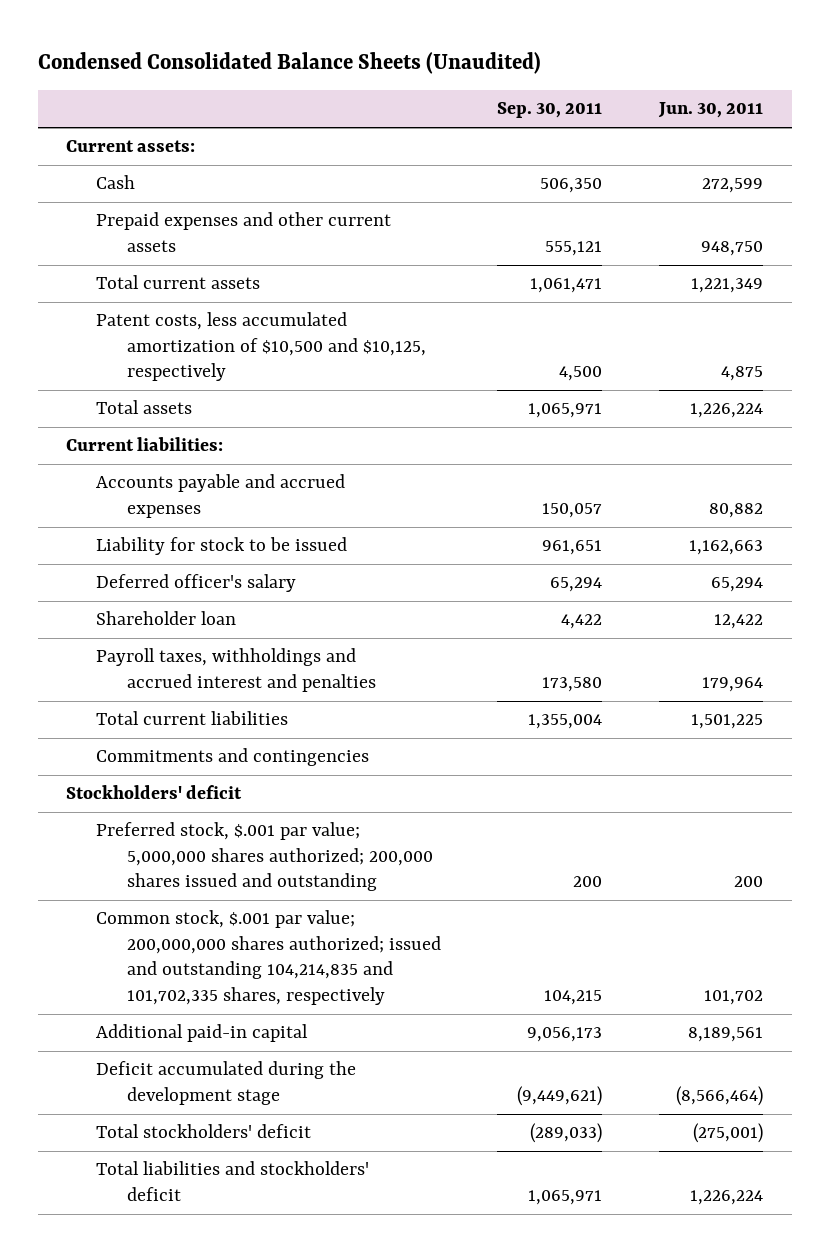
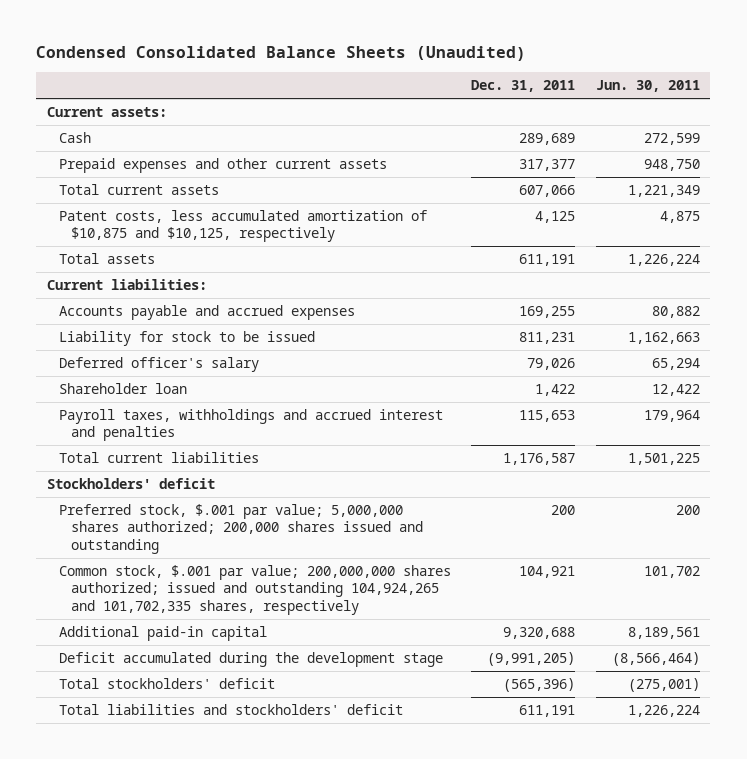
[497,102,603,119] Sep. 30, 2011 -> none
none -> [471,80,576,93] Dec. 31, 2011
[96,312,426,382] Patent costs, less accumulated amortization of $10,500 and $10,125, respectively -> [58,209,427,243] Patent costs, less accumulated amortization of $10,875 and $10,125, respectively
[96,748,370,767] Commitments and contingencies -> none
[96,910,441,1005] Common stock, $.001 par value; 200,000,000 shares authorized; issued and outstanding 104,214,835 and 101,702,335 shares, respectively -> [58,564,451,615] Common stock, $.001 par value; 200,000,000 shares authorized; issued and outstanding 104,924,265 and 101,702,335 shares, respectively

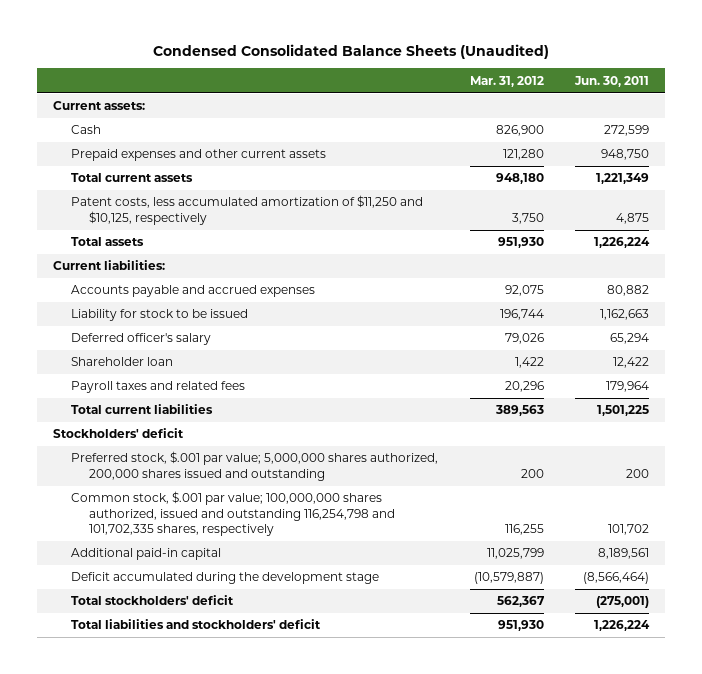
[471,80,576,93] Dec. 31, 2011 -> none
none -> [469,75,544,87] Mar. 31, 2012
[58,209,427,243] Patent costs, less accumulated amortization of $10,875 and $10,125, respectively -> [70,195,423,225] Patent costs, less accumulated amortization of $11,250 and $10,125, respectively
[58,408,443,442] Payroll taxes, withholdings and accrued interest and penalties -> [70,381,245,394] Payroll taxes and related fees
[58,503,424,554] Preferred stock, $.001 par value; 5,000,000 shares authorized; 200,000 shares issued and outstanding -> [70,451,438,481] Preferred stock, $.001 par value; 5,000,000 shares authorized, 200,000 shares issued and outstanding
[58,564,451,615] Common stock, $.001 par value; 200,000,000 shares authorized; issued and outstanding 104,924,265 and 101,702,335 shares, respectively -> [70,491,396,537] Common stock, $.001 par value; 100,000,000 shares authorized, issued and outstanding 116,254,798 and 101,702,335 shares, respectively

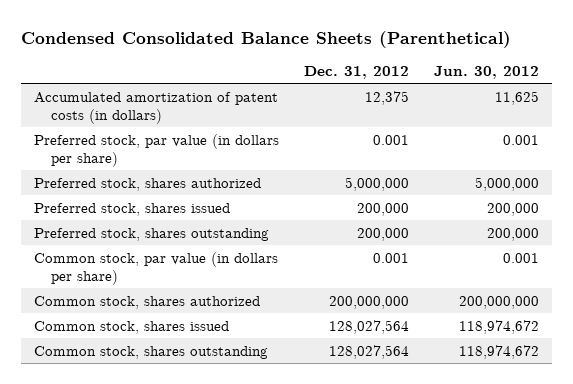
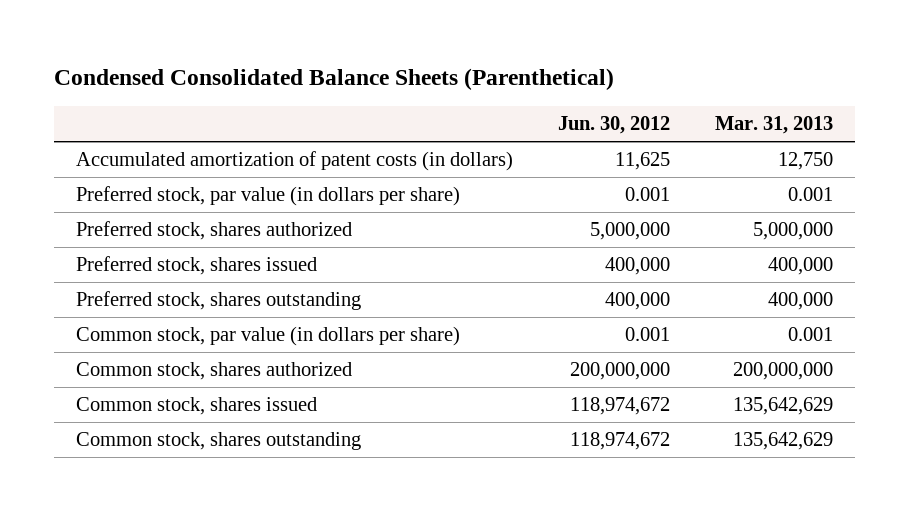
[303,65,409,79] Dec. 31, 2012 -> none
none -> [714,115,833,134] Mar. 31, 2013
[487,202,540,216] 200,000 -> [604,257,670,276] 400,000
[487,227,540,241] 200,000 -> [604,292,670,311] 400,000

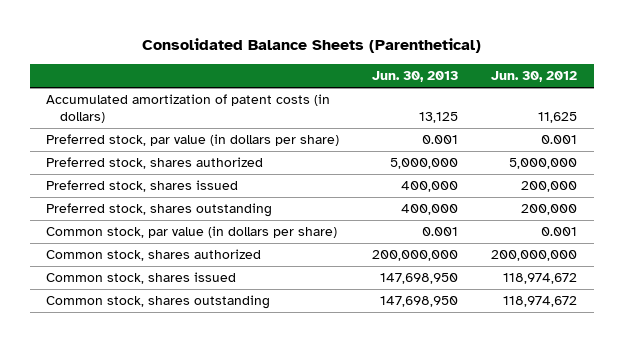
[53,68,614,91] Condensed Consolidated Balance Sheets (Parenthetical) -> [141,38,481,54] Consolidated Balance Sheets (Parenthetical)
[714,115,833,134] Mar. 31, 2013 -> none
none -> [372,70,459,82] Jun. 30, 2013
[604,257,670,276] 400,000 -> [521,181,578,193] 200,000
[604,292,670,311] 400,000 -> [521,204,578,216] 200,000

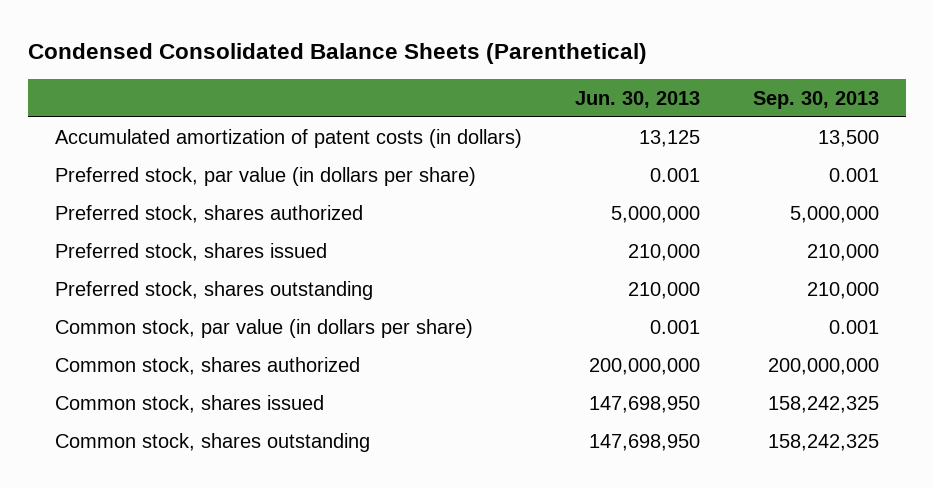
[141,38,481,54] Consolidated Balance Sheets (Parenthetical) -> [28,43,648,65] Condensed Consolidated Balance Sheets (Parenthetical)
[491,70,578,82] Jun. 30, 2012 -> none
none -> [753,90,880,109] Sep. 30, 2013
[401,181,459,193] 400,000 -> [627,243,700,261] 210,000
[401,204,459,216] 400,000 -> [627,281,700,299] 210,000

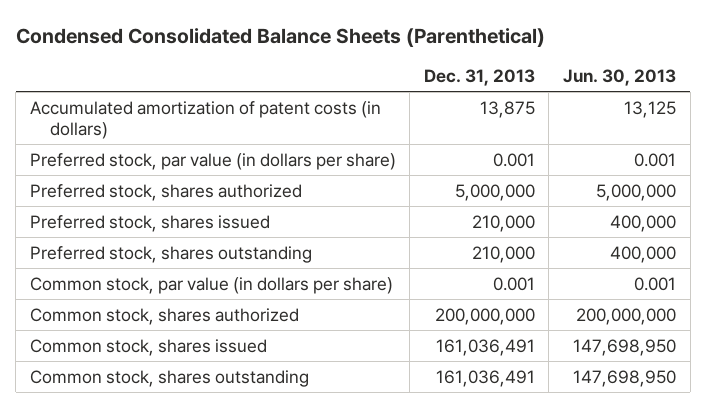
[753,90,880,109] Sep. 30, 2013 -> none
none -> [423,68,535,86] Dec. 31, 2013
[627,243,700,261] 210,000 -> [610,214,677,232] 400,000
[627,281,700,299] 210,000 -> [610,245,677,263] 400,000

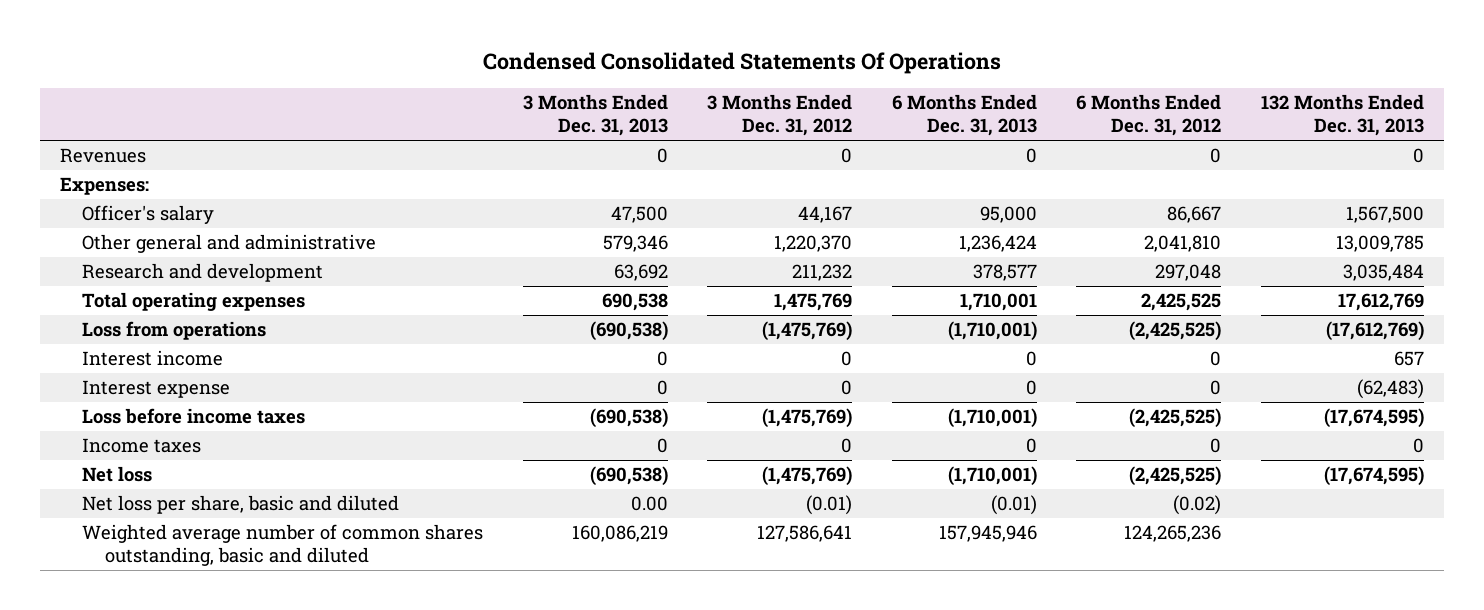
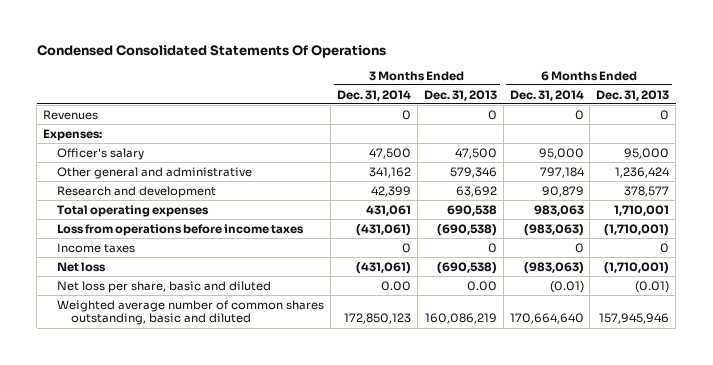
[707,94,853,137] 3 Months Ended Dec. 31, 2012 -> none
[1076,94,1222,137] 6 Months Ended Dec. 31, 2012 -> none
[1260,94,1424,137] 132 Months Ended Dec. 31, 2013 -> none
none -> [337,89,412,101] Dec. 31, 2014
none -> [509,89,584,101] Dec. 31, 2014
[82,350,224,367] Interest income -> none
[82,380,231,399] Interest expense -> none
[82,408,306,425] Loss before income taxes -> none
[82,321,267,341] Loss from operations -> [57,223,305,236] Loss from operations before income taxes

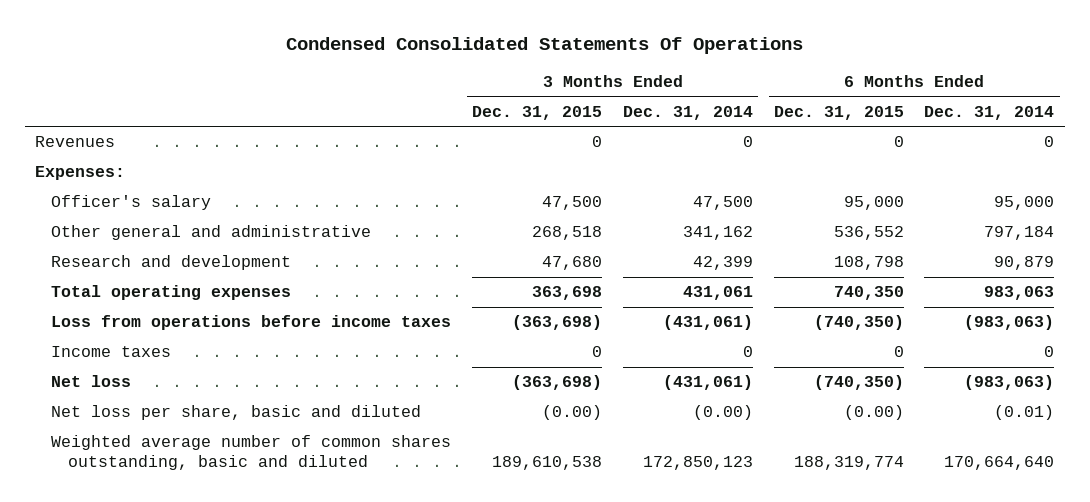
[423,89,497,101] Dec. 31, 2013 -> none
[596,89,670,101] Dec. 31, 2013 -> none
none -> [472,105,603,120] Dec. 31, 2015
none -> [773,105,904,120] Dec. 31, 2015
[381,280,412,291] 0.00 -> [692,405,753,421] (0.00)

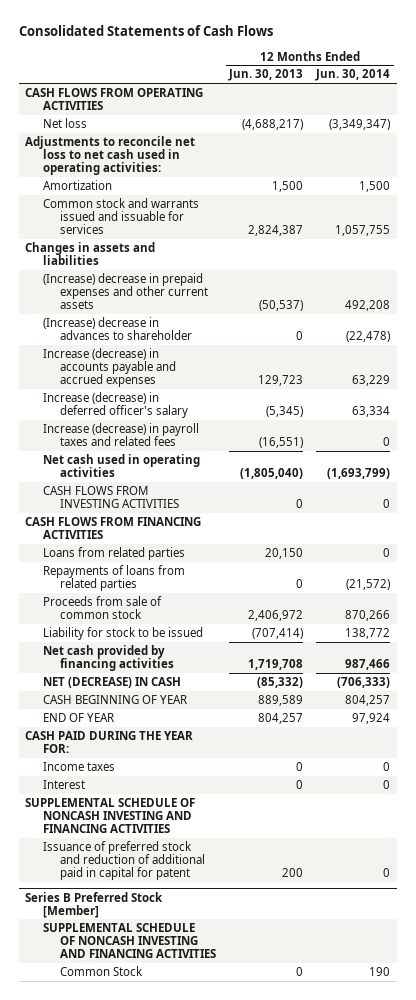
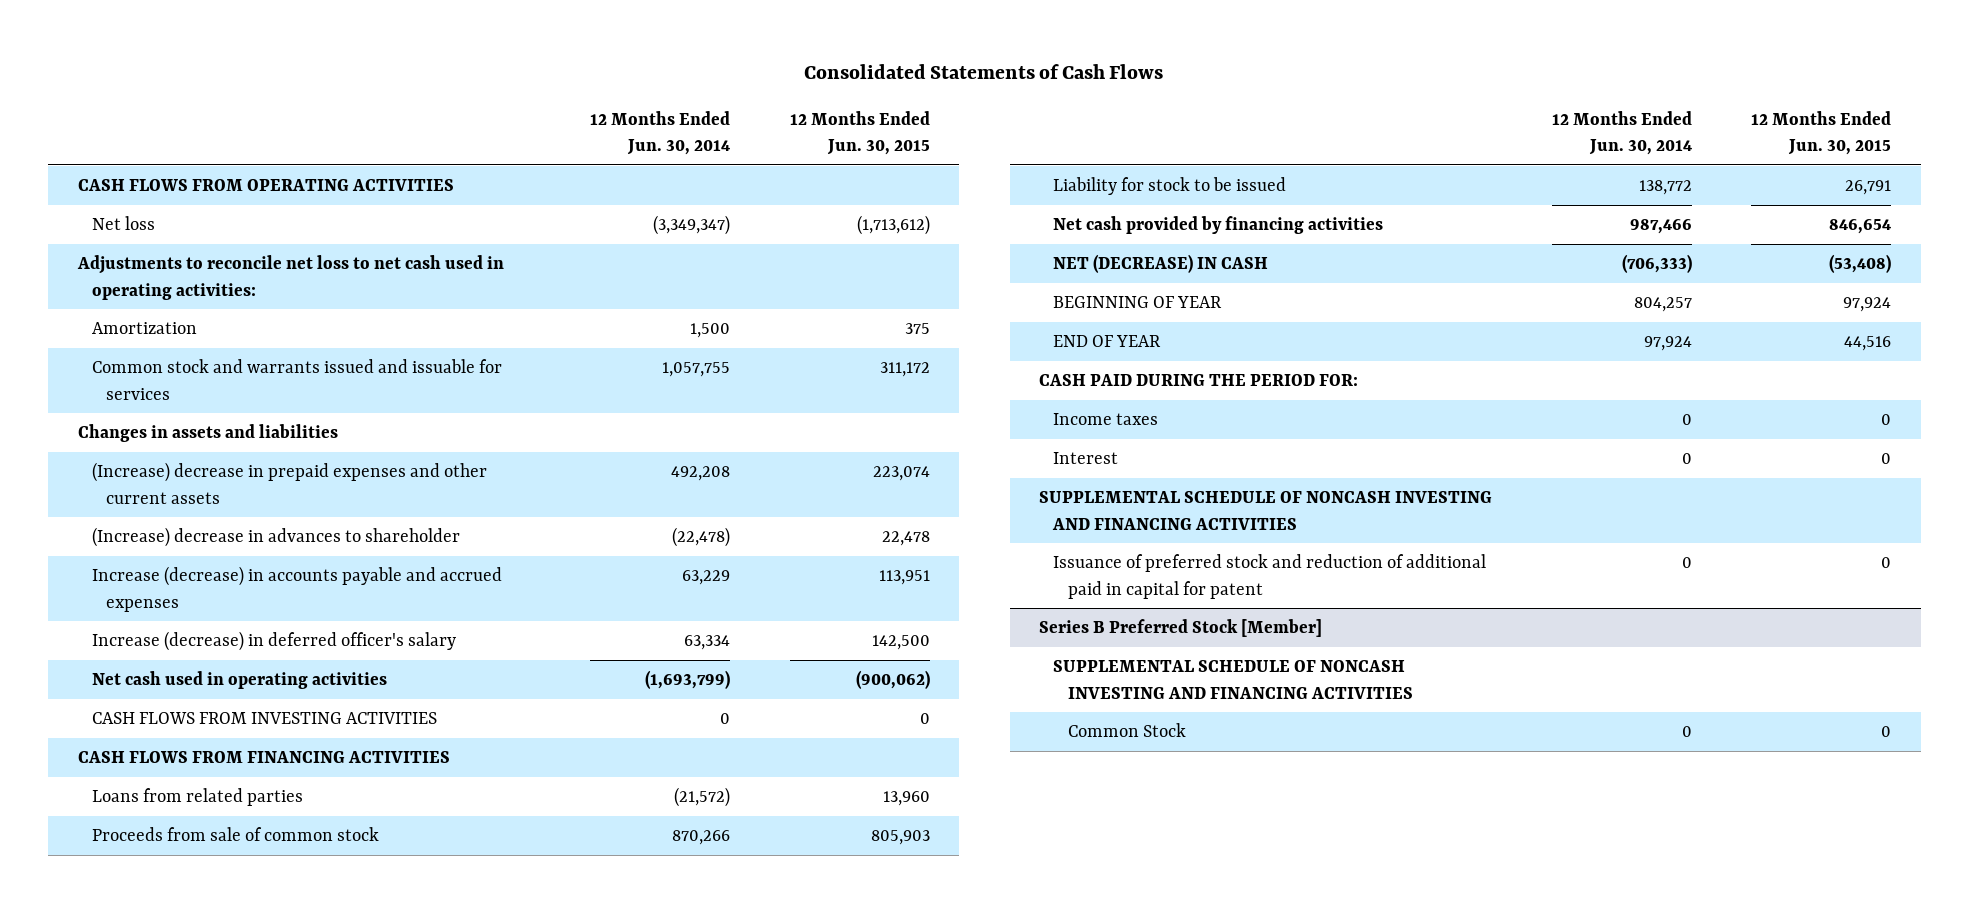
[228,69,304,82] Jun. 30, 2013 -> none
none -> [789,110,930,155] 12 Months Ended Jun. 30, 2015
[42,422,199,447] Increase (decrease) in payroll taxes and related fees -> none
[42,564,185,592] Repayments of loans from related parties -> none
[383,547,391,557] 0 -> [674,787,731,808] (21,572)
[42,694,187,704] CASH BEGINNING OF YEAR -> [1053,296,1223,309] BEGINNING OF YEAR
[25,730,194,754] CASH PAID DURING THE YEAR FOR: -> [1039,374,1359,387] CASH PAID DURING THE PERIOD FOR:
[369,966,391,976] 190 -> [1681,726,1692,738] 0

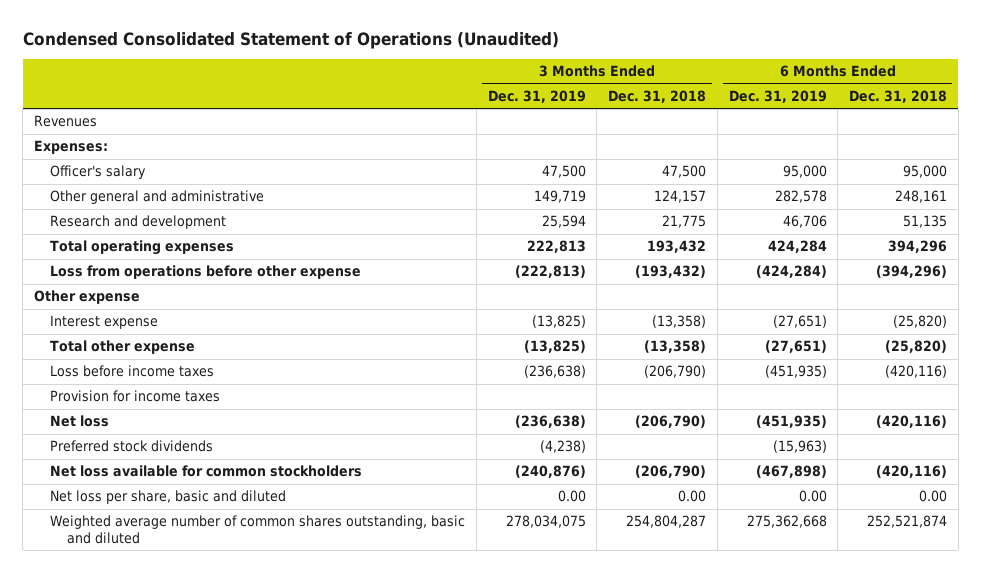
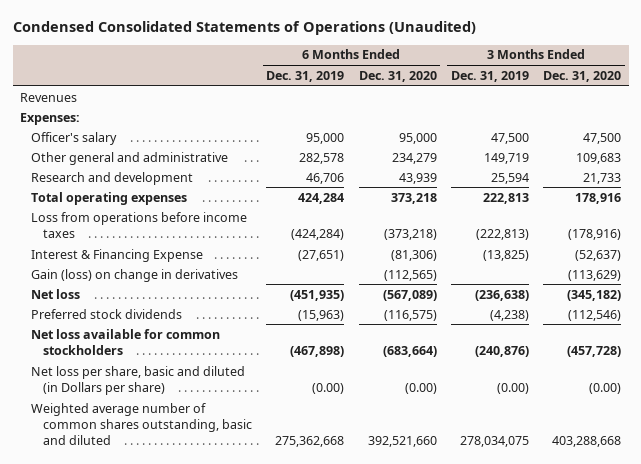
[22,31,559,49] Condensed Consolidated Statement of Operations (Unaudited) -> [12,21,476,36] Condensed Consolidated Statements of Operations (Unaudited)
[608,90,707,104] Dec. 31, 2018 -> none
[848,90,947,104] Dec. 31, 2018 -> none
none -> [358,70,437,82] Dec. 31, 2020
none -> [543,70,622,82] Dec. 31, 2020
[33,290,140,305] Other expense -> none
[50,340,196,355] Total other expense -> none
[50,365,215,378] Loss before income taxes -> none
[50,390,221,403] Provision for income taxes -> none
[50,265,362,280] Loss from operations before other expense -> [31,211,248,238] Loss from operations before income taxes
[50,315,159,330] Interest expense -> [31,248,204,262] Interest & Financing Expense
none -> [31,268,239,282] Gain (loss) on change in derivatives
[50,490,287,505] Net loss per share, basic and diluted -> [31,365,246,395] Net loss per share, basic and diluted (in Dollars per share)
[557,490,586,503] 0.00 -> [497,382,530,394] (0.00)
[798,490,827,503] 0.00 -> [312,382,345,394] (0.00)

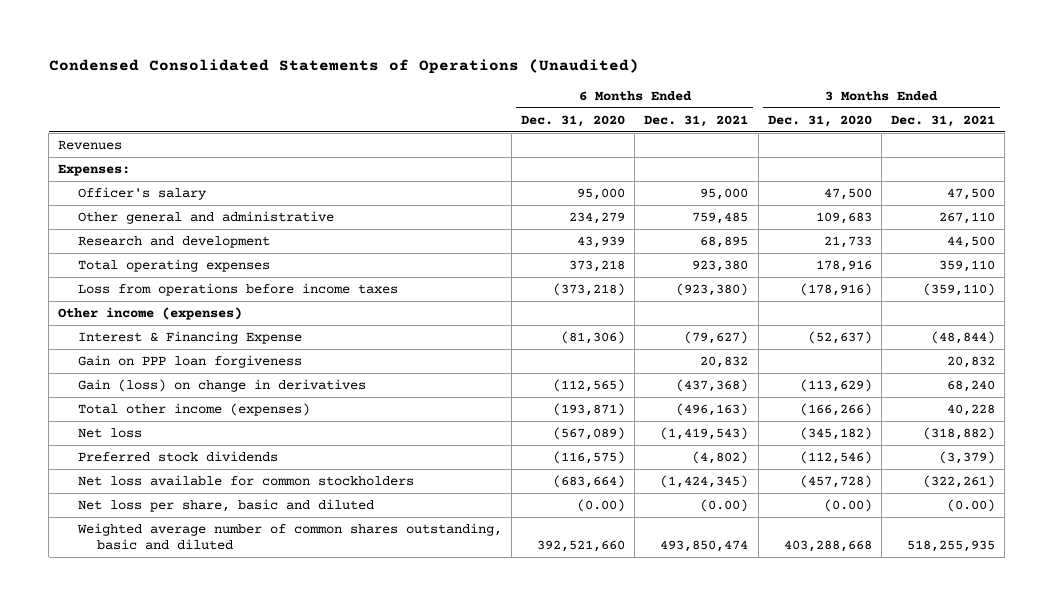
[266,70,345,82] Dec. 31, 2019 -> none
[451,70,530,82] Dec. 31, 2019 -> none
none -> [644,114,749,127] Dec. 31, 2021
none -> [891,114,996,127] Dec. 31, 2021
none -> [58,306,243,320] Other income (expenses)
none -> [77,354,302,368] Gain on PPP loan forgiveness
none -> [77,402,310,416] Total other income (expenses)
[31,365,246,395] Net loss per share, basic and diluted (in Dollars per share) -> [77,498,374,512] Net loss per share, basic and diluted

